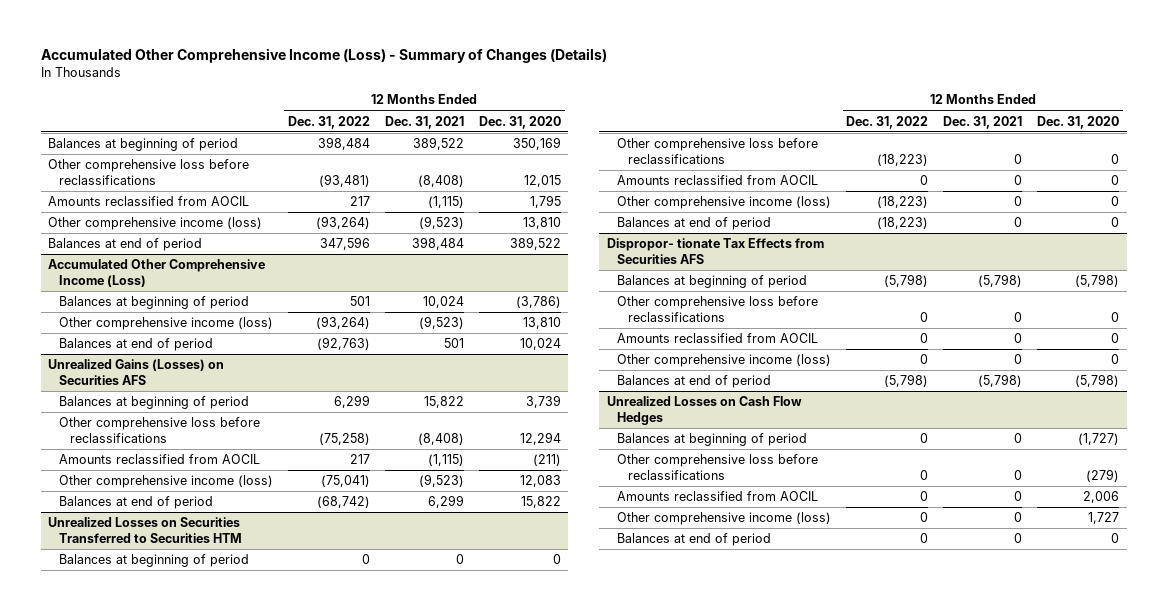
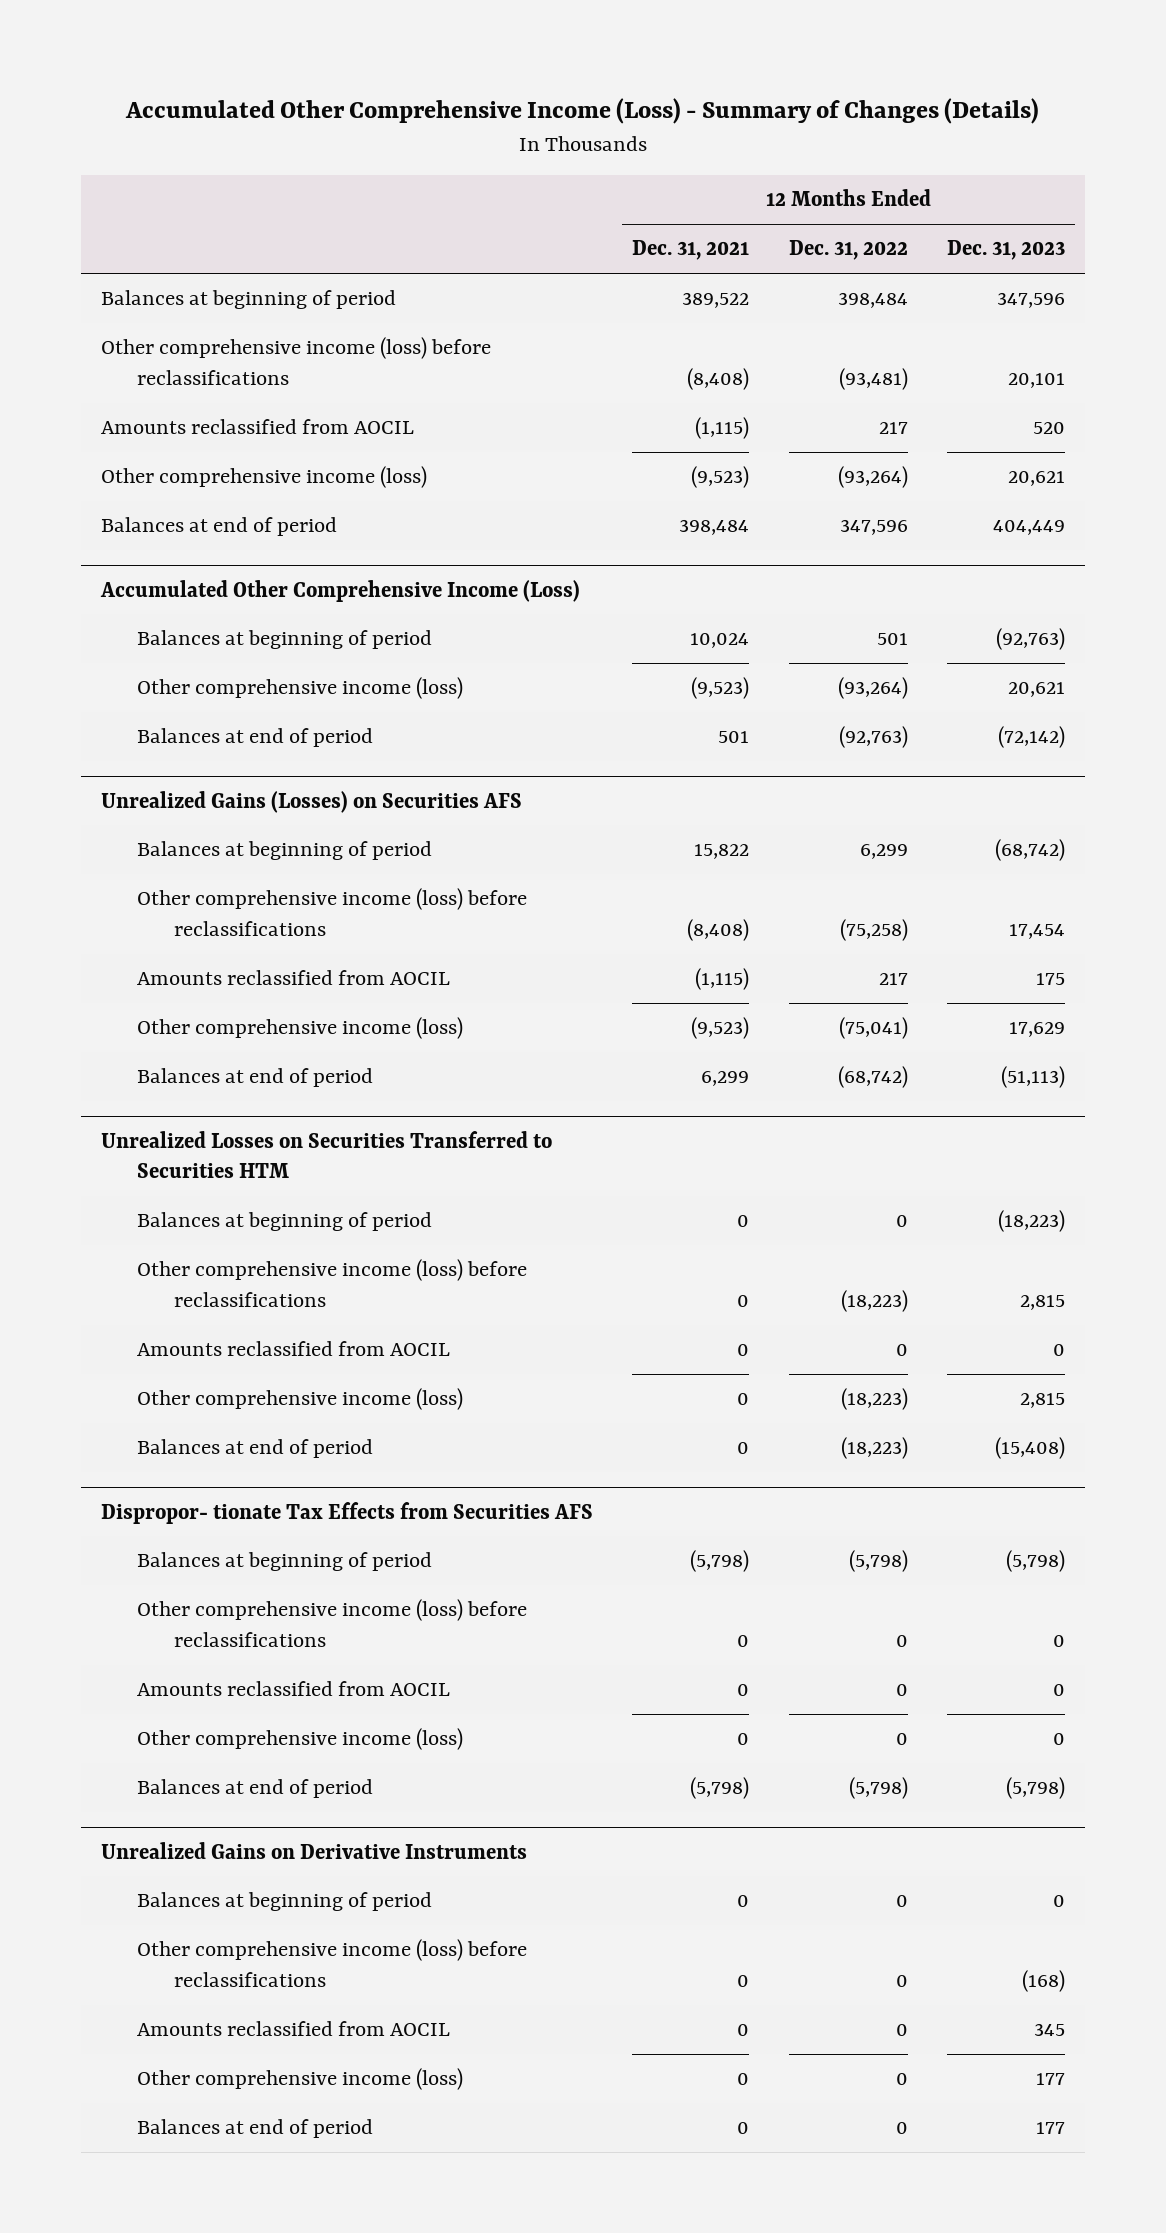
[478,115,561,129] Dec. 31, 2020 -> none
none -> [947,240,1066,261] Dec. 31, 2023
[48,159,250,185] Other comprehensive loss before reclassifications -> [100,337,491,386] Other comprehensive income (loss) before reclassifications
[59,417,261,443] Other comprehensive loss before reclassifications -> [137,888,528,937] Other comprehensive income (loss) before reclassifications
[617,138,819,164] Other comprehensive loss before reclassifications -> [137,1259,528,1308] Other comprehensive income (loss) before reclassifications
[617,296,819,322] Other comprehensive loss before reclassifications -> [137,1599,528,1648] Other comprehensive income (loss) before reclassifications
[606,396,802,425] Unrealized Losses on Cash Flow Hedges -> [100,1841,527,1859] Unrealized Gains on Derivative Instruments
[617,454,819,480] Other comprehensive loss before reclassifications -> [137,1939,528,1988] Other comprehensive income (loss) before reclassifications

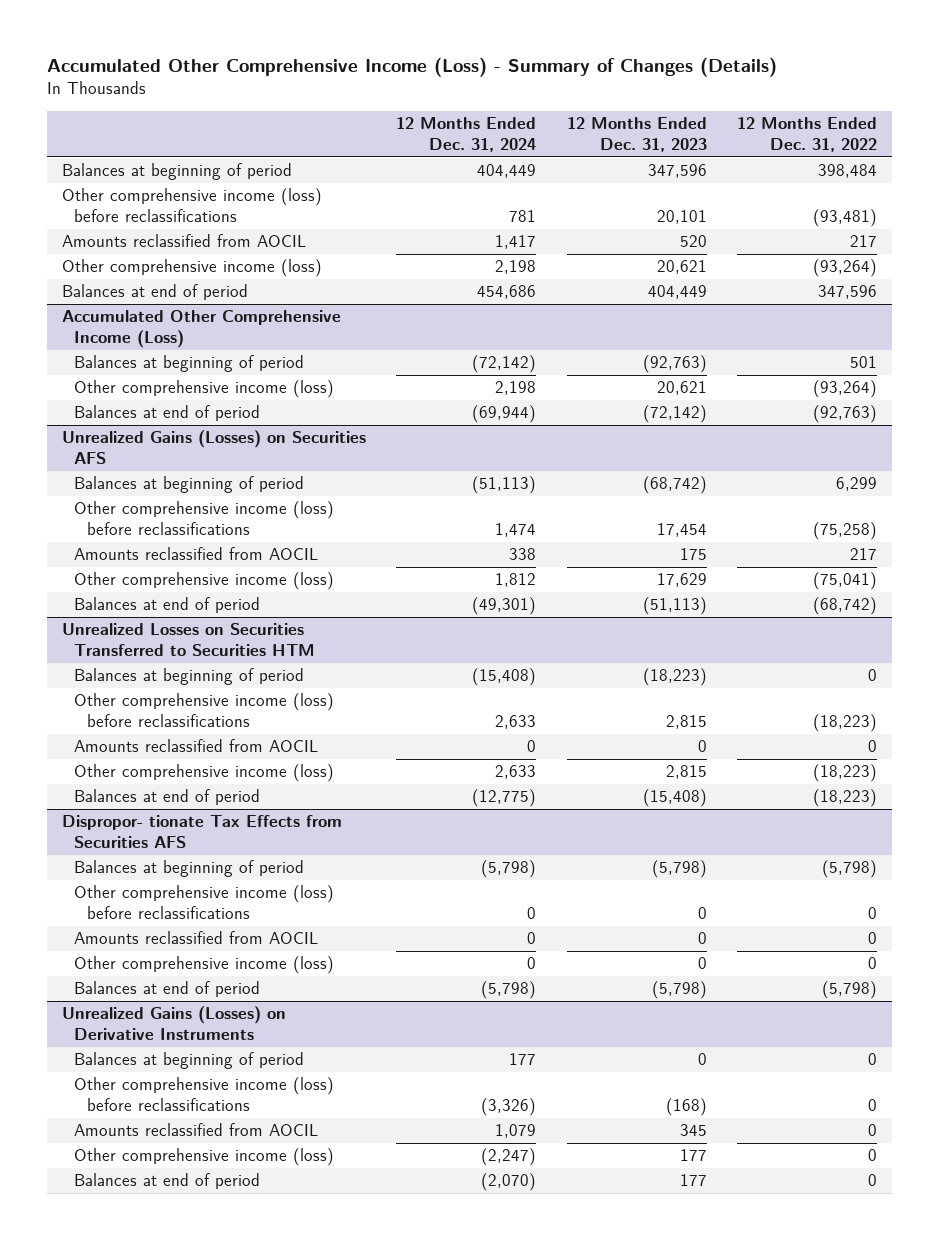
[632,240,750,261] Dec. 31, 2021 -> none
none -> [396,116,537,152] 12 Months Ended Dec. 31, 2024
[100,1841,527,1859] Unrealized Gains on Derivative Instruments -> [61,1006,286,1041] Unrealized Gains (Losses) on Derivative Instruments

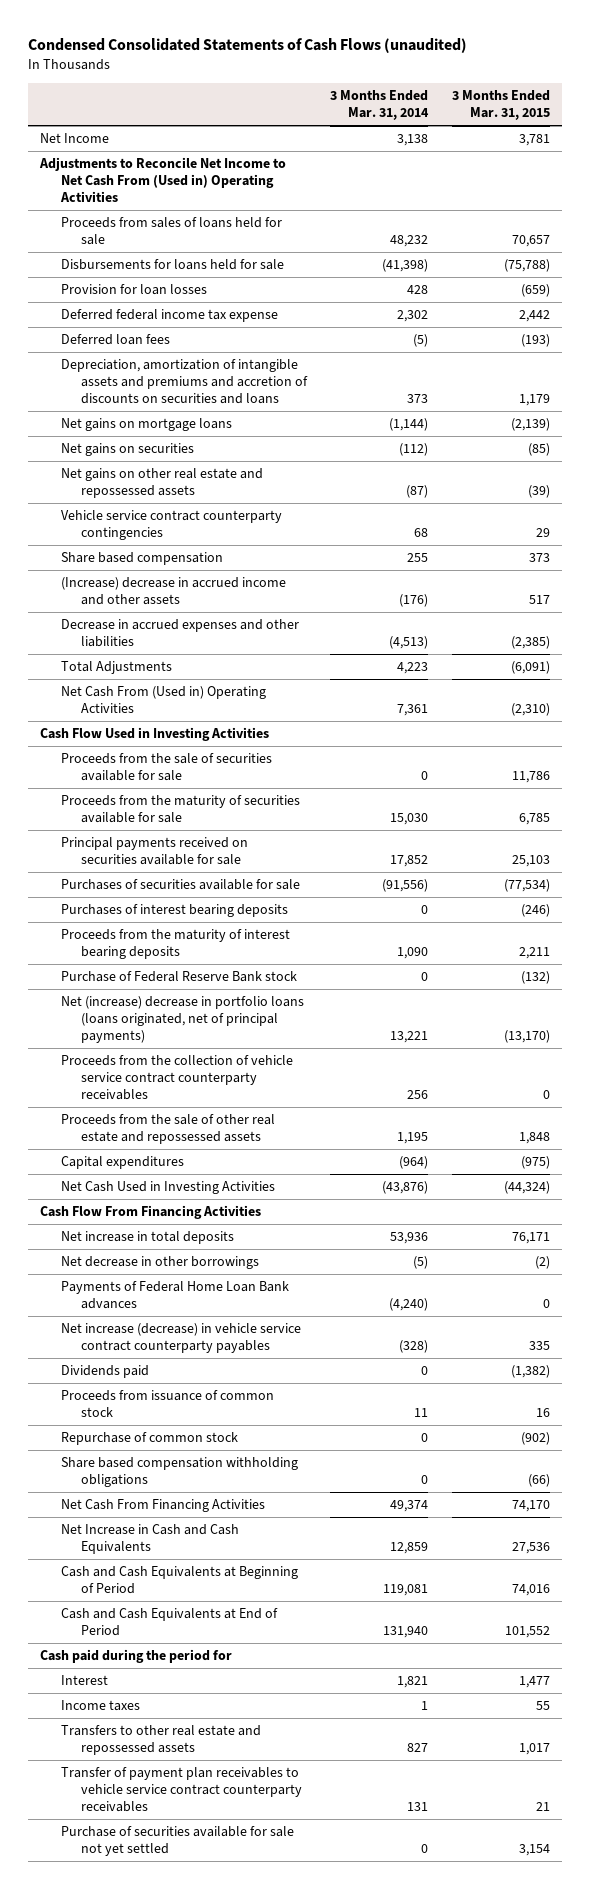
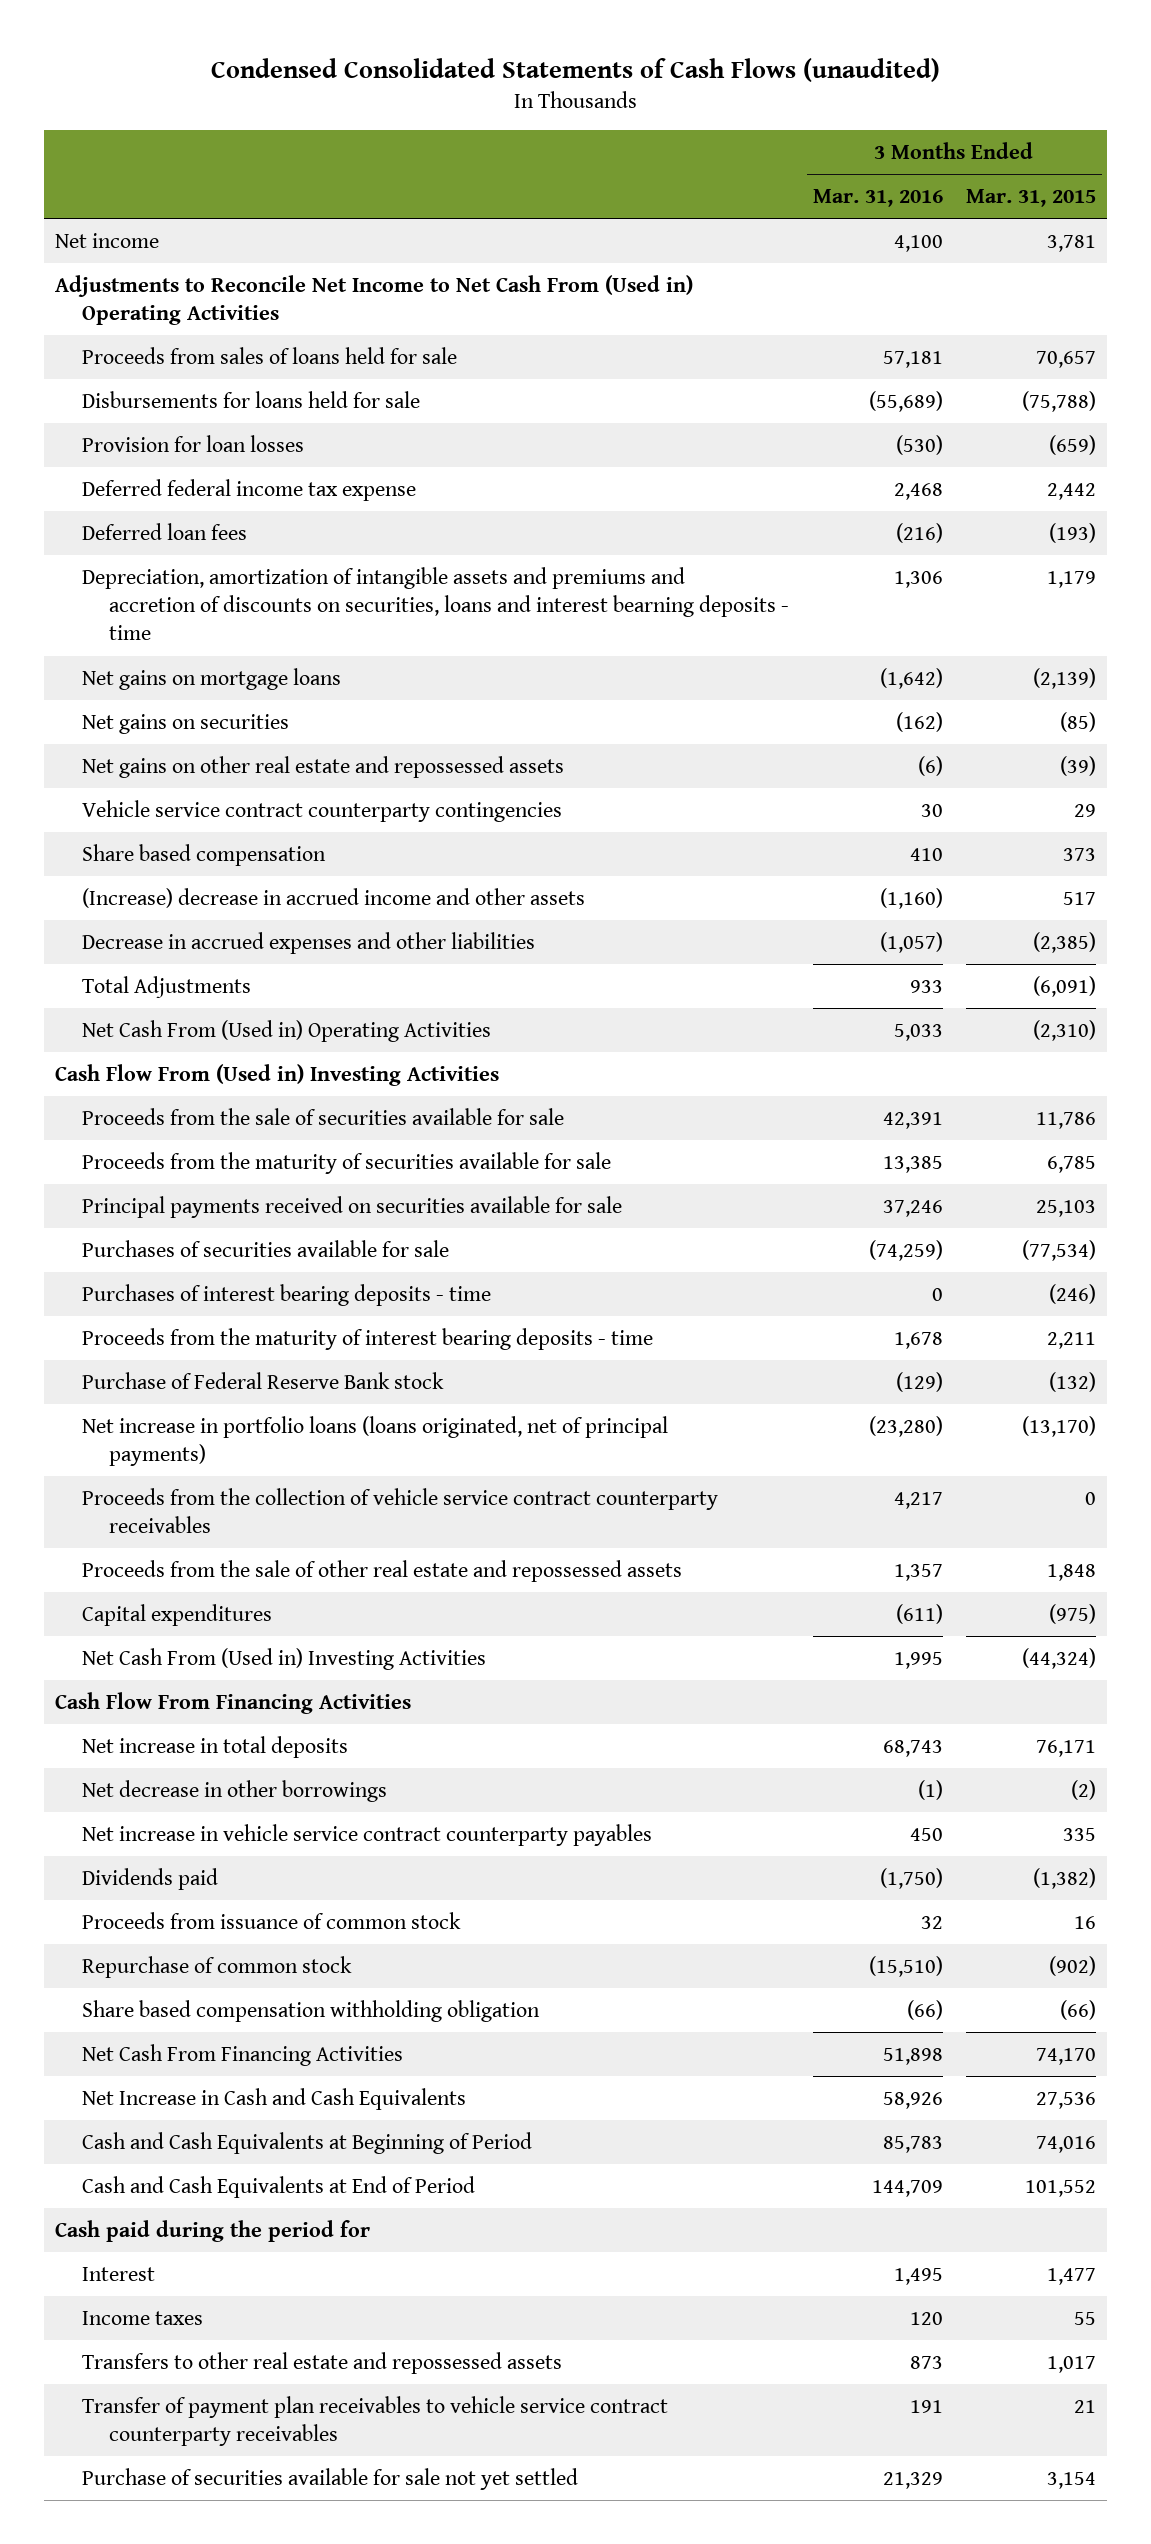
[330,90,430,121] 3 Months Ended Mar. 31, 2014 -> none
none -> [812,189,943,208] Mar. 31, 2016
[40,133,110,144] Net Income -> [55,232,160,248] Net income
[60,359,309,404] Depreciation, amortization of intangible assets and premiums and accretion of discounts on securities and loans -> [82,566,790,641] Depreciation, amortization of intangible assets and premiums and accretion of discounts on securities, loans and interest bearning deposits - time
[40,727,270,742] Cash Flow Used in Investing Activities -> [55,1063,500,1086] Cash Flow From (Used in) Investing Activities
[60,904,288,918] Purchases of interest bearing deposits -> [82,1283,492,1306] Purchases of interest bearing deposits - time
[60,929,290,960] Proceeds from the maturity of interest bearing deposits -> [82,1327,654,1350] Proceeds from the maturity of interest bearing deposits - time
[60,996,304,1043] Net (increase) decrease in portfolio loans (loans originated, net of principal payments) -> [82,1415,669,1467] Net increase in portfolio loans (loans originated, net of principal payments)
[60,1181,275,1195] Net Cash Used in Investing Activities -> [82,1647,487,1670] Net Cash From (Used in) Investing Activities
[60,1281,289,1310] Payments of Federal Home Loan Bank advances -> none
[60,1323,301,1354] Net increase (decrease) in vehicle service contract counterparty payables -> [82,1823,653,1846] Net increase in vehicle service contract counterparty payables
[60,1457,298,1488] Share based compensation withholding obligations -> [82,1999,541,2022] Share based compensation withholding obligation

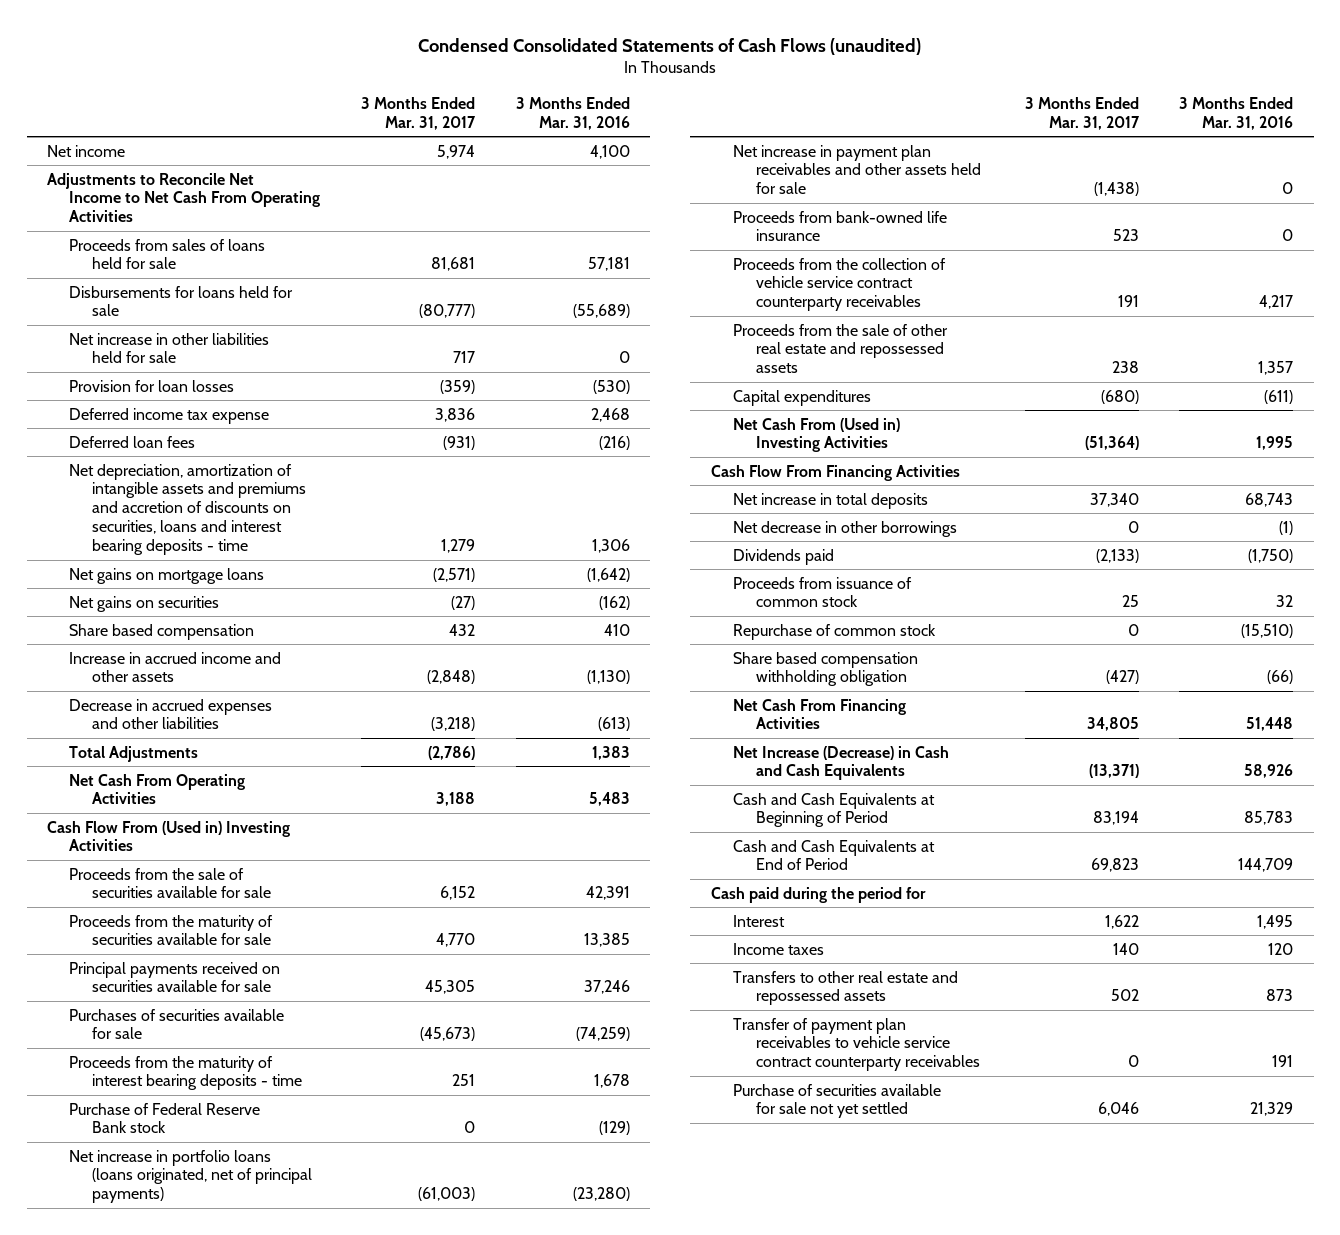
[965,189,1096,208] Mar. 31, 2015 -> none
none -> [360,97,476,131] 3 Months Ended Mar. 31, 2017
[55,274,694,326] Adjustments to Reconcile Net Income to Net Cash From (Used in) Operating Activities -> [46,172,321,223] Adjustments to Reconcile Net Income to Net Cash From Operating Activities
none -> [69,332,270,364] Net increase in other liabilities held for sale
[82,478,417,501] Deferred federal income tax expense -> [69,407,270,424] Deferred income tax expense
[82,566,790,641] Depreciation, amortization of intangible assets and premiums and accretion of discounts on securities, loans and interest bearning deposits - time -> [69,463,306,556] Net depreciation, amortization of intangible assets and premiums and accretion of discounts on securities, loans and interest bearing deposits - time
[82,755,565,778] Net gains on other real estate and repossessed assets -> none
[82,799,563,822] Vehicle service contract counterparty contingencies -> none
[82,887,586,908] (Increase) decrease in accrued income and other assets -> [69,651,282,683] Increase in accrued income and other assets
[879,887,943,909] (1,160) -> [586,670,630,685] (1,130)
[879,931,943,953] (1,057) -> [597,717,630,732] (613)
[909,979,943,993] 933 -> [591,745,630,760] 1,383
[82,1019,492,1042] Net Cash From (Used in) Operating Activities -> [69,773,246,805] Net Cash From Operating Activities
[893,1023,943,1041] 5,033 -> [588,792,630,807] 5,483
[82,1283,492,1306] Purchases of interest bearing deposits - time -> none
none -> [733,144,981,195] Net increase in payment plan receivables and other assets held for sale
none -> [733,210,948,242] Proceeds from bank-owned life insurance
[82,1823,653,1846] Net increase in vehicle service contract counterparty payables -> none
[882,2047,943,2065] 51,898 -> [1246,717,1294,732] 51,448
[82,2087,467,2110] Net Increase in Cash and Cash Equivalents -> [733,745,950,781] Net Increase (Decrease) in Cash and Cash Equivalents

